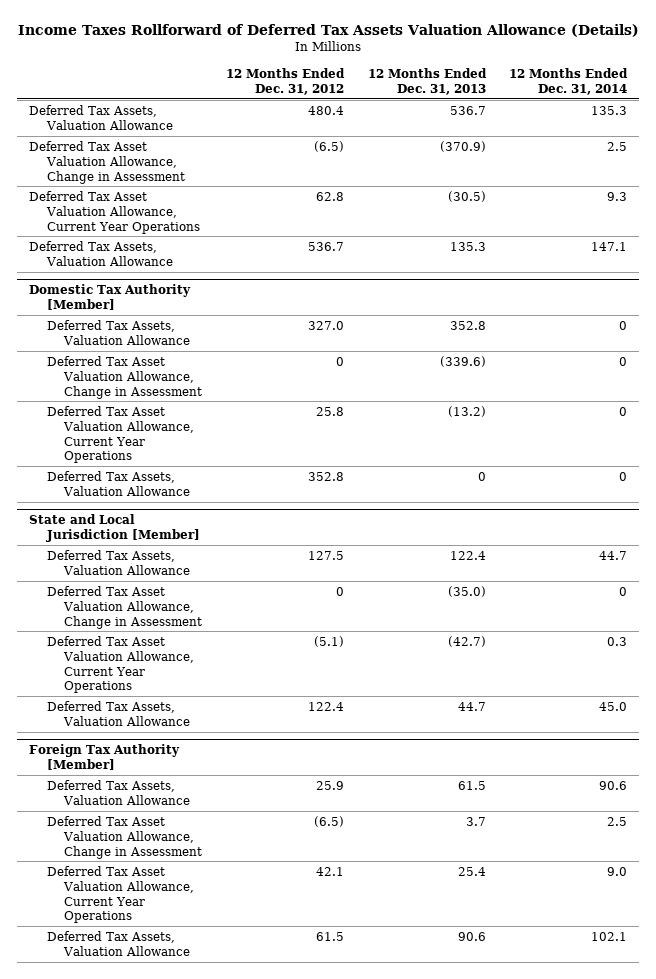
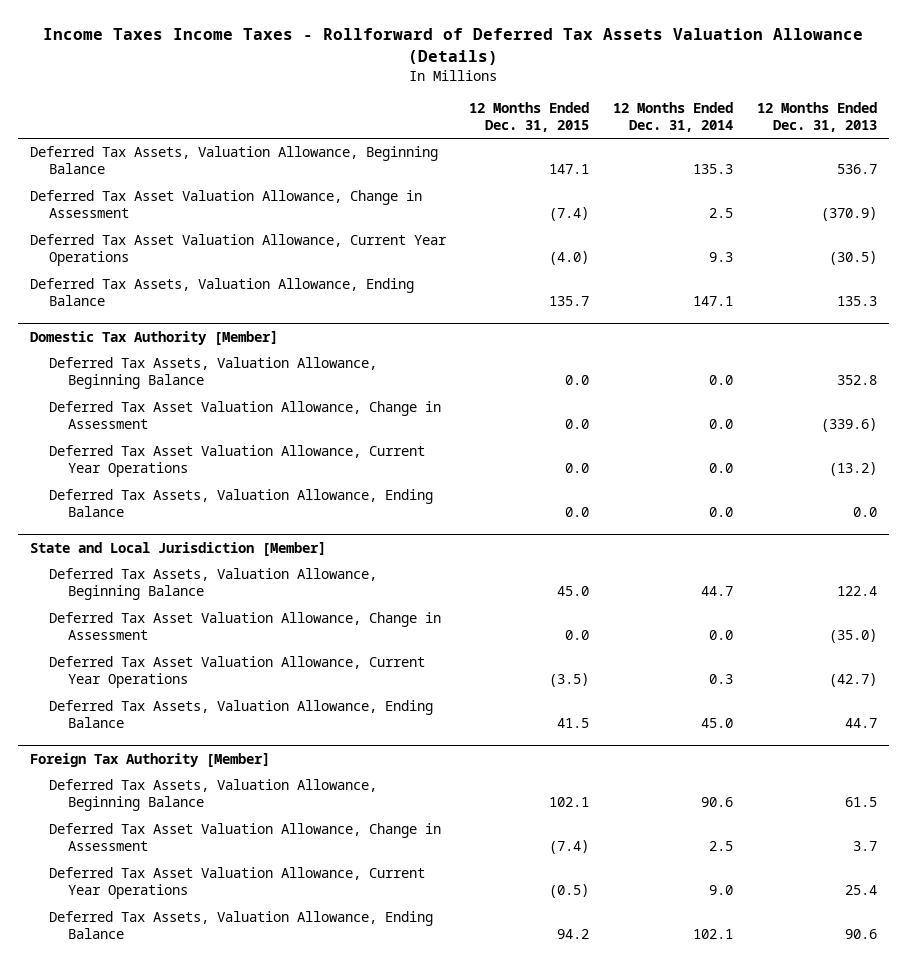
[18,24,640,38] Income Taxes Rollforward of Deferred Tax Assets Valuation Allowance (Details) -> [43,27,864,65] Income Taxes Income Taxes - Rollforward of Deferred Tax Assets Valuation Allowance (Details)
[225,67,345,95] 12 Months Ended Dec. 31, 2012 -> none
none -> [469,102,590,133] 12 Months Ended Dec. 31, 2015
[28,104,173,130] Deferred Tax Assets, Valuation Allowance -> [29,146,438,175] Deferred Tax Assets, Valuation Allowance, Beginning Balance
[28,240,173,266] Deferred Tax Assets, Valuation Allowance -> [29,278,414,307] Deferred Tax Assets, Valuation Allowance, Ending Balance
[46,319,191,345] Deferred Tax Assets, Valuation Allowance -> [48,357,377,390] Deferred Tax Assets, Valuation Allowance, Beginning Balance
[619,320,628,330] 0 -> [709,375,734,386] 0.0
[619,356,628,366] 0 -> [709,419,734,430] 0.0
[619,406,628,416] 0 -> [709,463,734,474] 0.0
[46,470,191,496] Deferred Tax Assets, Valuation Allowance -> [48,489,433,518] Deferred Tax Assets, Valuation Allowance, Ending Balance
[477,471,486,481] 0 -> [853,507,878,518] 0.0
[619,471,628,481] 0 -> [709,507,734,518] 0.0
[46,549,191,575] Deferred Tax Assets, Valuation Allowance -> [48,568,377,601] Deferred Tax Assets, Valuation Allowance, Beginning Balance
[619,586,628,596] 0 -> [709,630,734,641] 0.0
[46,700,191,726] Deferred Tax Assets, Valuation Allowance -> [48,700,433,729] Deferred Tax Assets, Valuation Allowance, Ending Balance
[46,779,191,805] Deferred Tax Assets, Valuation Allowance -> [48,779,377,812] Deferred Tax Assets, Valuation Allowance, Beginning Balance
[46,930,191,956] Deferred Tax Assets, Valuation Allowance -> [48,911,433,940] Deferred Tax Assets, Valuation Allowance, Ending Balance

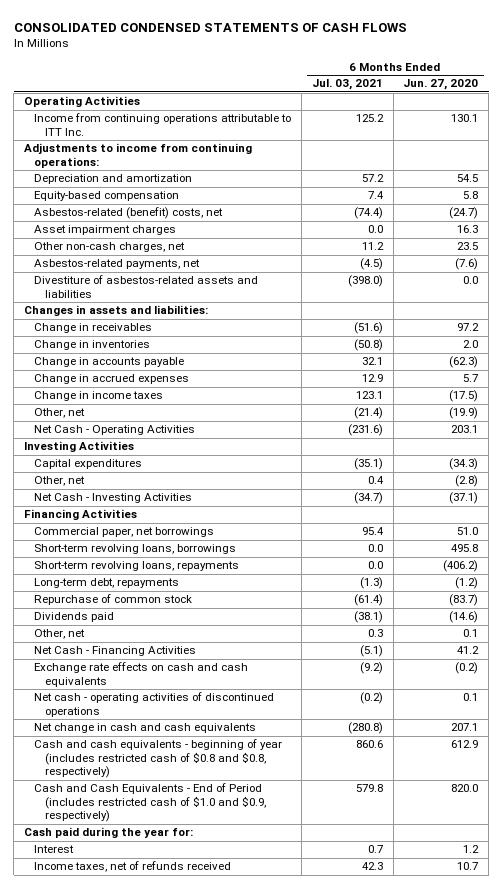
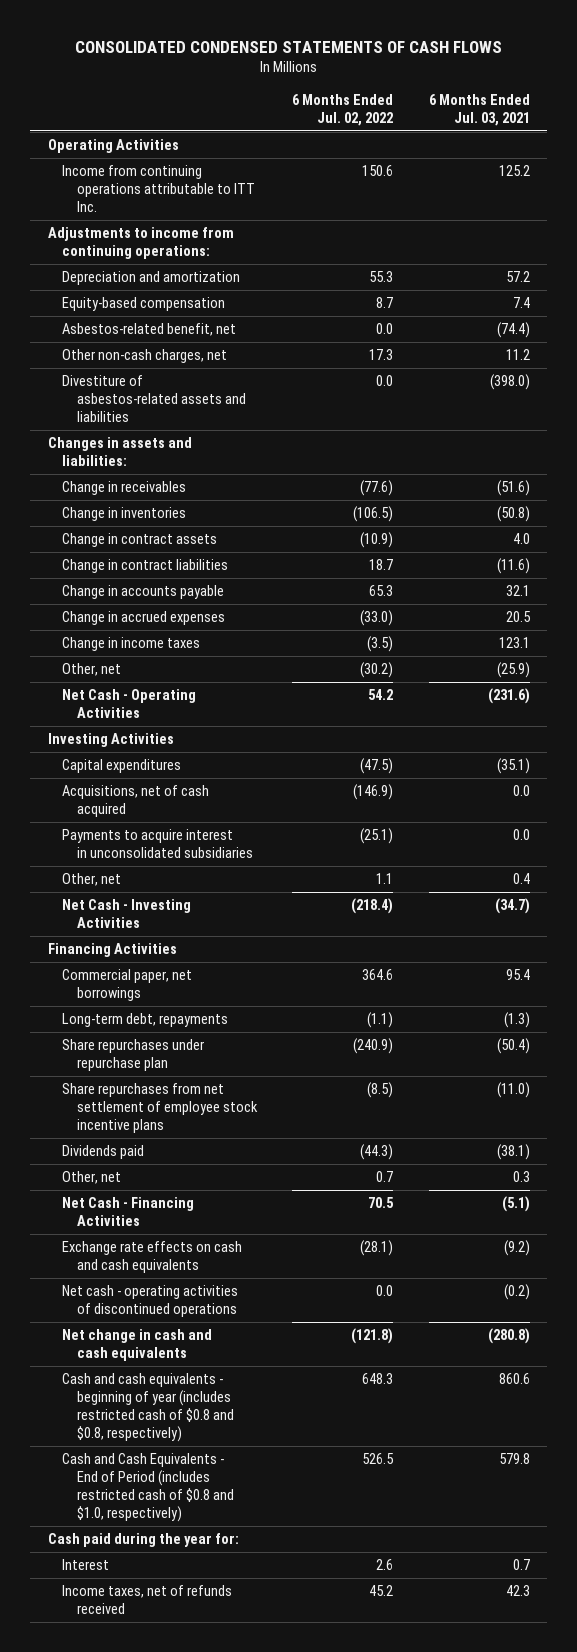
[403,79,479,91] Jun. 27, 2020 -> none
none -> [292,94,394,127] 6 Months Ended Jul. 02, 2022
[34,225,177,236] Asset impairment charges -> none
[34,207,224,220] Asbestos-related (benefit) costs, net -> [62,323,237,337] Asbestos-related benefit, net
[34,259,201,270] Asbestos-related payments, net -> none
none -> [62,533,218,548] Change in contract assets
none -> [62,559,229,574] Change in contract liabilities
[361,374,383,383] 12.9 -> [505,611,531,623] 20.5
[353,407,383,420] (21.4) -> [496,662,530,679] (25.9)
none -> [62,785,210,818] Acquisitions, net of cash acquired
none -> [62,829,253,859] Payments to acquire interest in unconsolidated subsidiaries
[34,544,237,555] Short-term revolving loans, borrowings -> none
[34,561,240,572] Short-term revolving loans, repayments -> none
[34,594,193,606] Repurchase of common stock -> none
none -> [62,1039,205,1072] Share repurchases under repurchase plan
none -> [62,1083,258,1134] Share repurchases from net settlement of employee stock incentive plans
[34,783,266,823] Cash and Cash Equivalents - End of Period (includes restricted cash of $1.0 and $0.9, respectively) -> [62,1453,234,1523] Cash and Cash Equivalents - End of Period (includes restricted cash of $0.8 and $1.0, respectively)

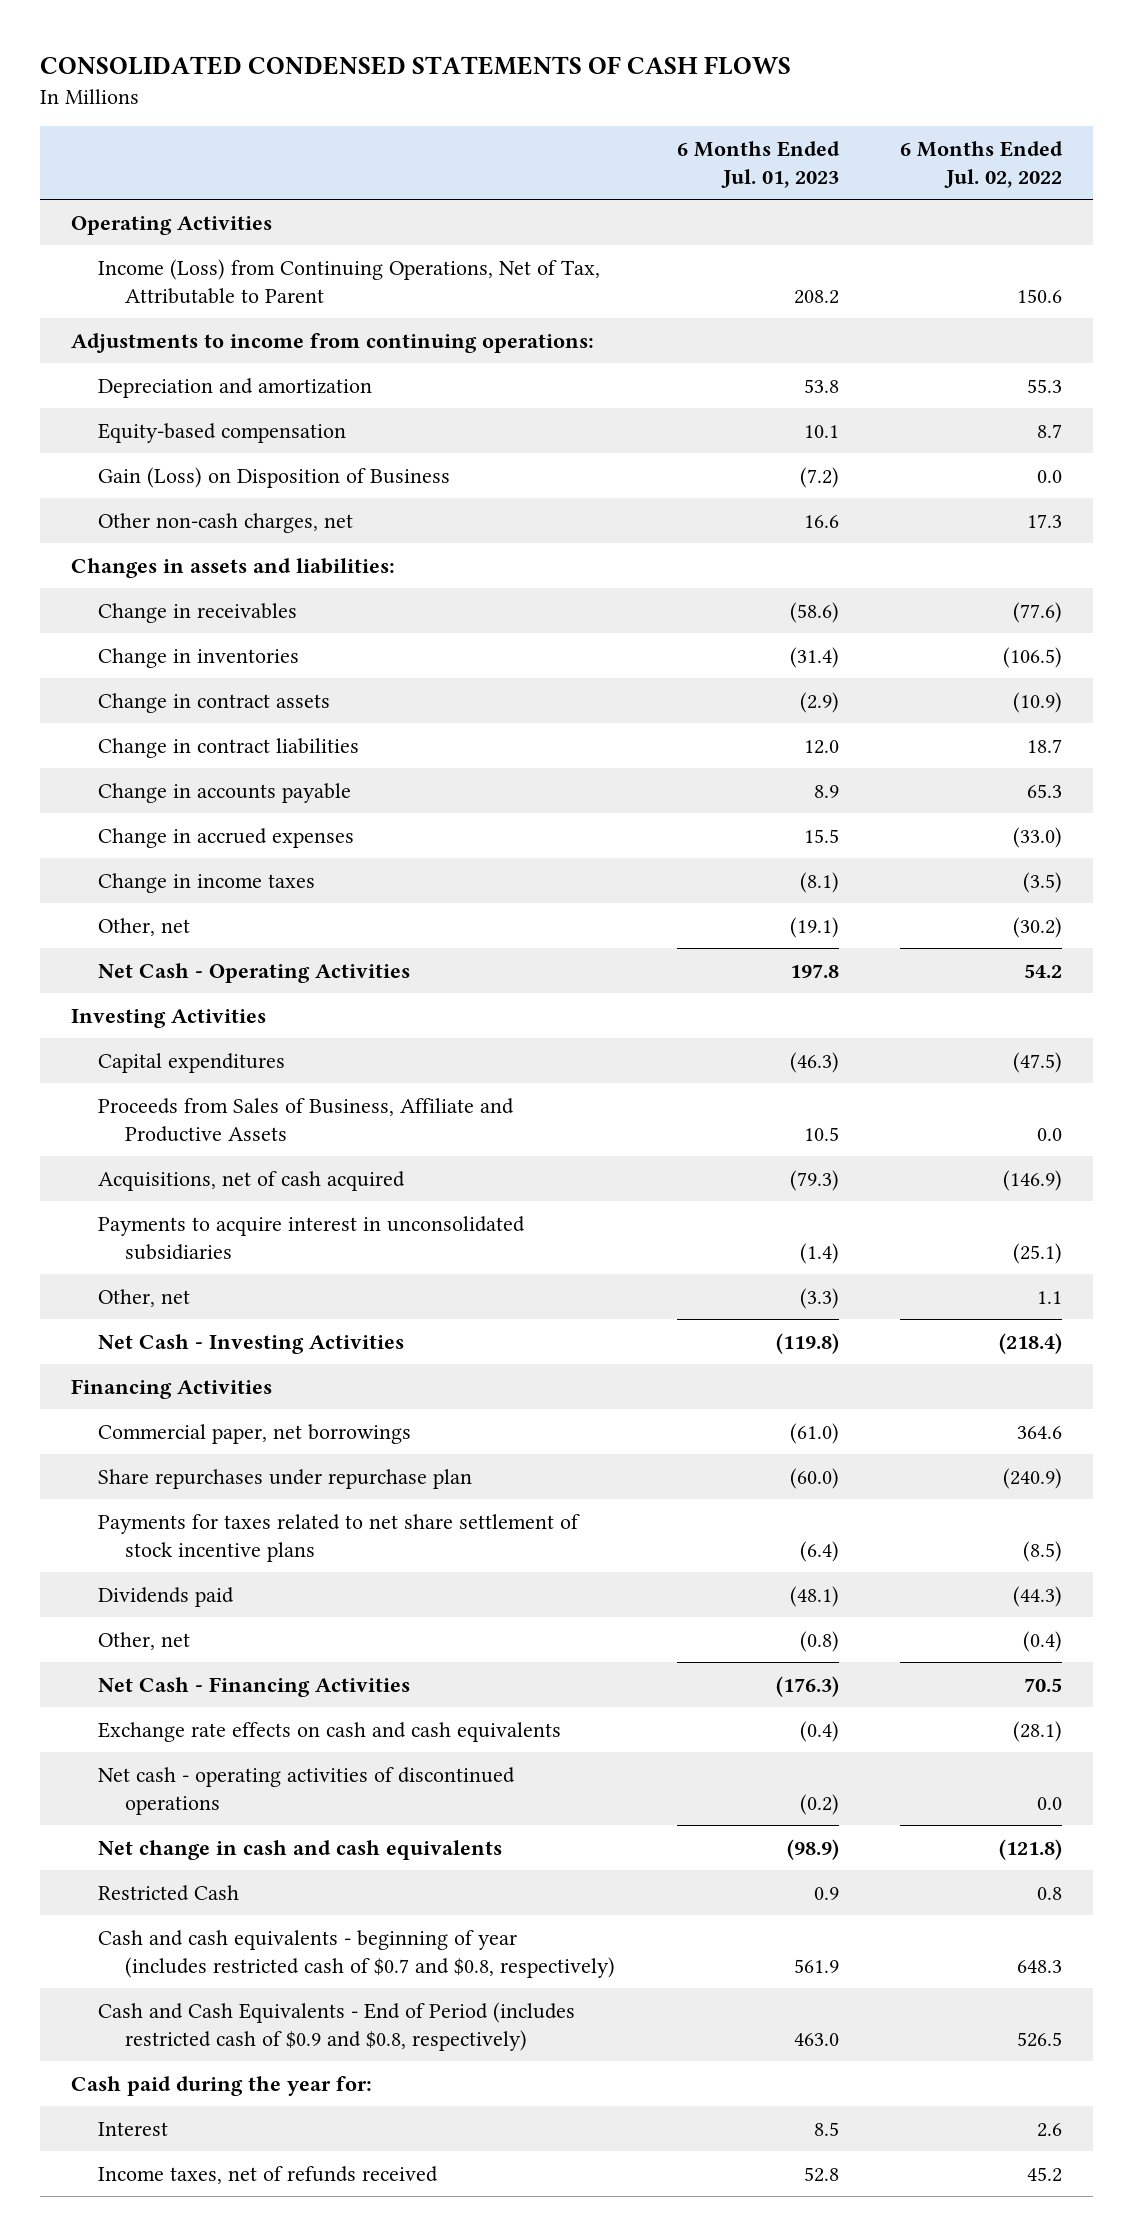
[428,94,530,127] 6 Months Ended Jul. 03, 2021 -> none
none -> [676,141,840,189] 6 Months Ended Jul. 01, 2023
[62,165,255,213] Income from continuing operations attributable to ITT Inc. -> [97,258,600,304] Income (Loss) from Continuing Operations, Net of Tax, Attributable to Parent
[62,323,237,337] Asbestos-related benefit, net -> none
none -> [97,466,450,488] Gain (Loss) on Disposition of Business
[62,375,246,423] Divestiture of asbestos-related assets and liabilities -> none
none -> [97,1097,514,1142] Proceeds from Sales of Business, Affiliate and Productive Assets
[62,1013,229,1028] Long-term debt, repayments -> none
[62,1083,258,1134] Share repurchases from net settlement of employee stock incentive plans -> [97,1513,580,1562] Payments for taxes related to net share settlement of stock incentive plans
[376,1171,394,1183] 0.7 -> [1023,1630,1063,1652] (0.4)
none -> [97,1884,239,1901] Restricted Cash
[62,1373,234,1443] Cash and cash equivalents - beginning of year (includes restricted cash of $0.8 and $0.8, respectively) -> [97,1929,616,1978] Cash and cash equivalents - beginning of year (includes restricted cash of $0.7 and $0.8, respectively)
[62,1453,234,1523] Cash and Cash Equivalents - End of Period (includes restricted cash of $0.8 and $1.0, respectively) -> [97,2001,575,2051] Cash and Cash Equivalents - End of Period (includes restricted cash of $0.9 and $0.8, respectively)

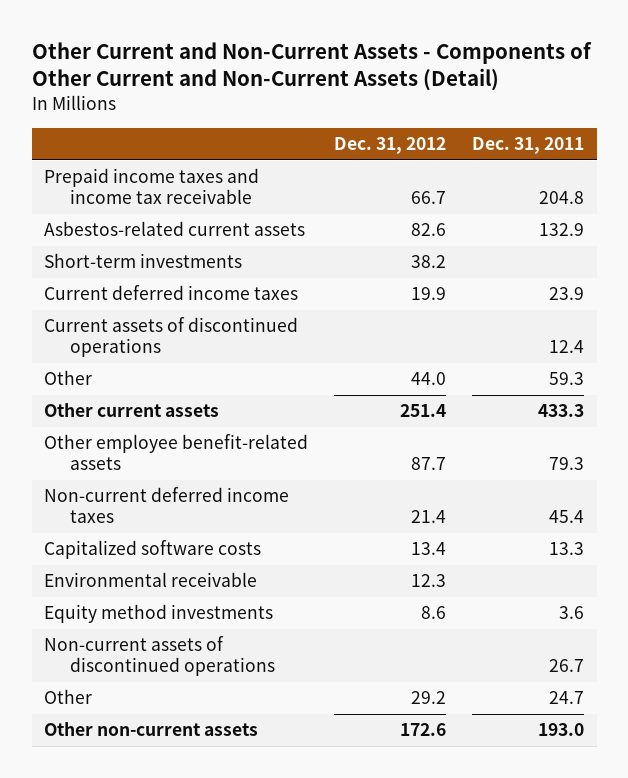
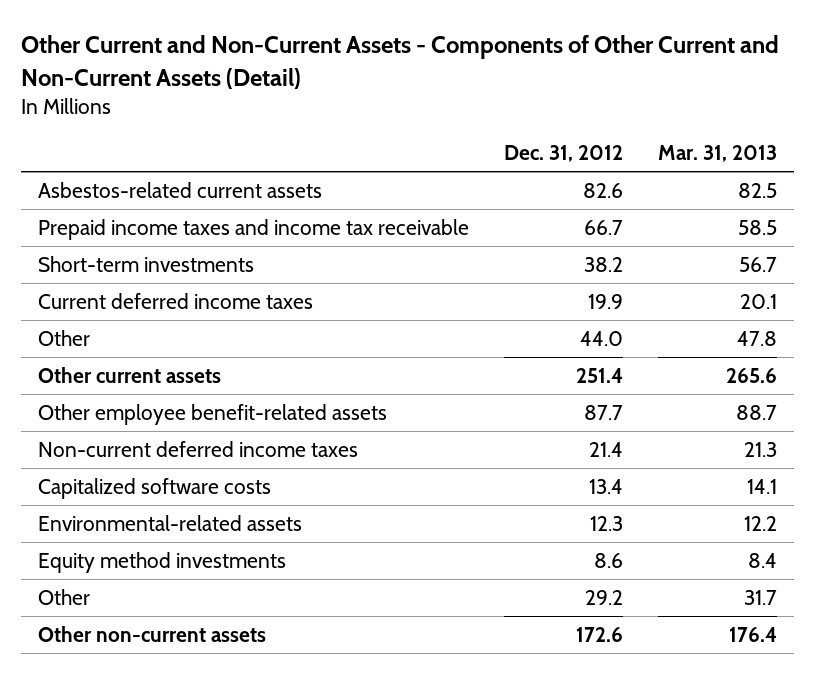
[471,137,584,155] Dec. 31, 2011 -> none
none -> [657,145,777,163] Mar. 31, 2013
[44,168,260,205] Prepaid income taxes and income tax receivable -> [38,218,470,240] Prepaid income taxes and income tax receivable
[44,317,299,358] Current assets of discontinued operations -> none
[44,572,258,588] Environmental receivable -> [38,514,303,531] Environmental-related assets
[44,636,275,677] Non-current assets of discontinued operations -> none

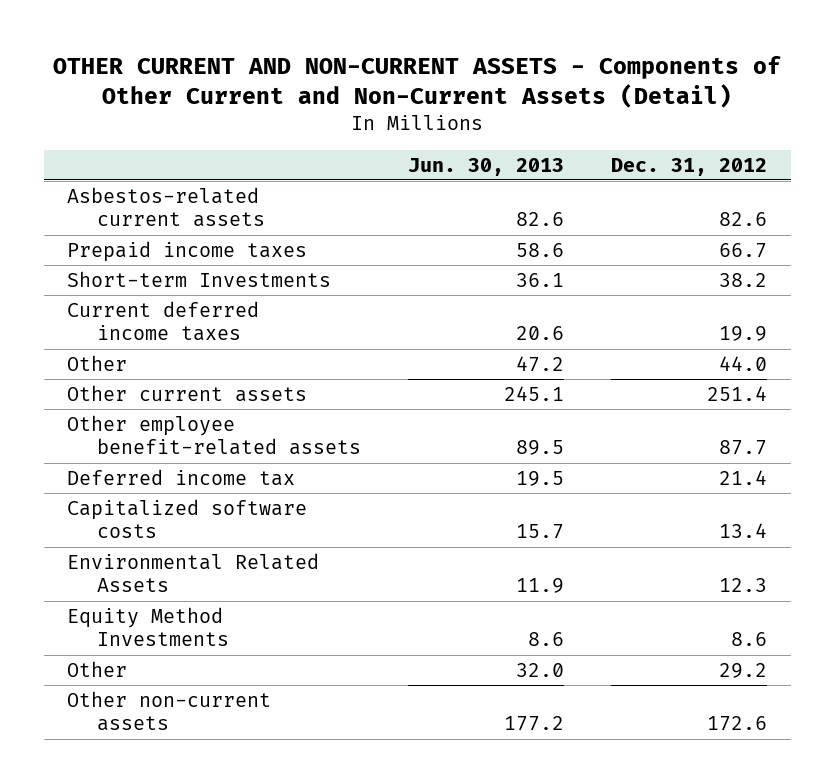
[20,35,779,89] Other Current and Non-Current Assets - Components of Other Current and Non-Current Assets (Detail) -> [53,55,782,109] OTHER CURRENT AND NON-CURRENT ASSETS - Components of Other Current and Non-Current Assets (Detail)
[657,145,777,163] Mar. 31, 2013 -> none
none -> [408,157,565,176] Jun. 30, 2013
[38,218,470,240] Prepaid income taxes and income tax receivable -> [67,240,308,262] Prepaid income taxes
[38,255,255,272] Short-term investments -> [67,270,332,287] Short-term Investments
[38,440,359,457] Non-current deferred income taxes -> [67,468,296,486] Deferred income tax
[38,514,303,531] Environmental-related assets -> [67,552,320,593] Environmental Related Assets
[38,551,287,573] Equity method investments -> [67,606,230,647] Equity Method Investments

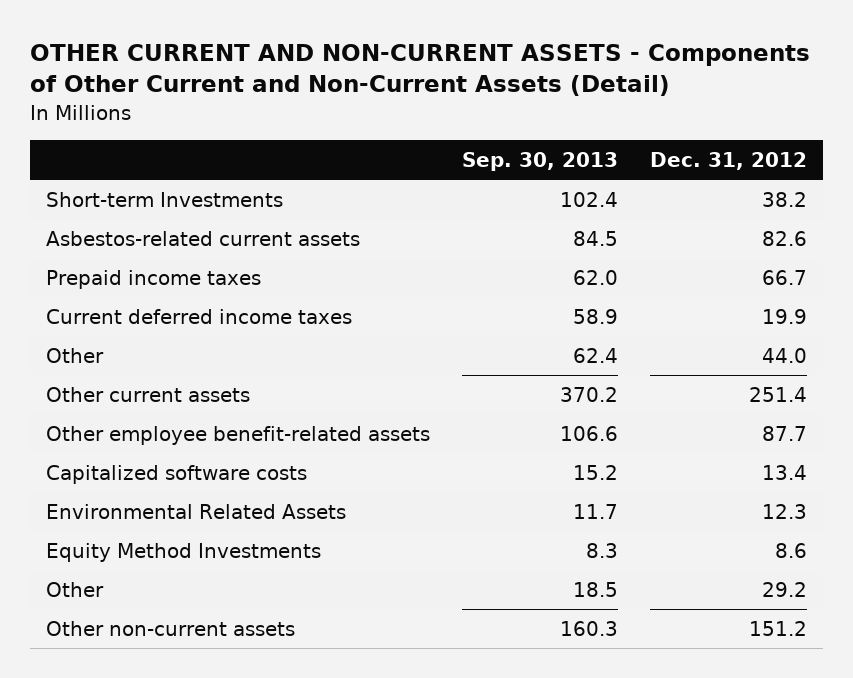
[408,157,565,176] Jun. 30, 2013 -> none
none -> [462,151,619,171] Sep. 30, 2013
[67,270,332,287] Short-term Investments -> [45,191,283,207] Short-term Investments
[67,468,296,486] Deferred income tax -> none
[707,716,768,732] 172.6 -> [749,620,808,636] 151.2

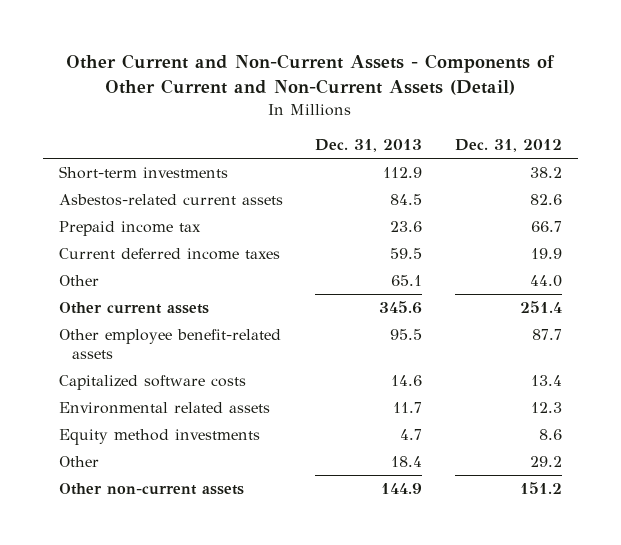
[29,44,810,97] OTHER CURRENT AND NON-CURRENT ASSETS - Components of Other Current and Non-Current Assets (Detail) -> [66,53,556,95] Other Current and Non-Current Assets - Components of Other Current and Non-Current Assets (Detail)
[462,151,619,171] Sep. 30, 2013 -> none
none -> [315,139,423,153] Dec. 31, 2013
[45,191,283,207] Short-term Investments -> [59,166,229,180] Short-term investments
[45,269,261,289] Prepaid income taxes -> [59,221,202,237] Prepaid income tax
[45,503,346,519] Environmental Related Assets -> [59,402,271,415] Environmental related assets
[45,542,321,562] Equity Method Investments -> [59,429,261,446] Equity method investments

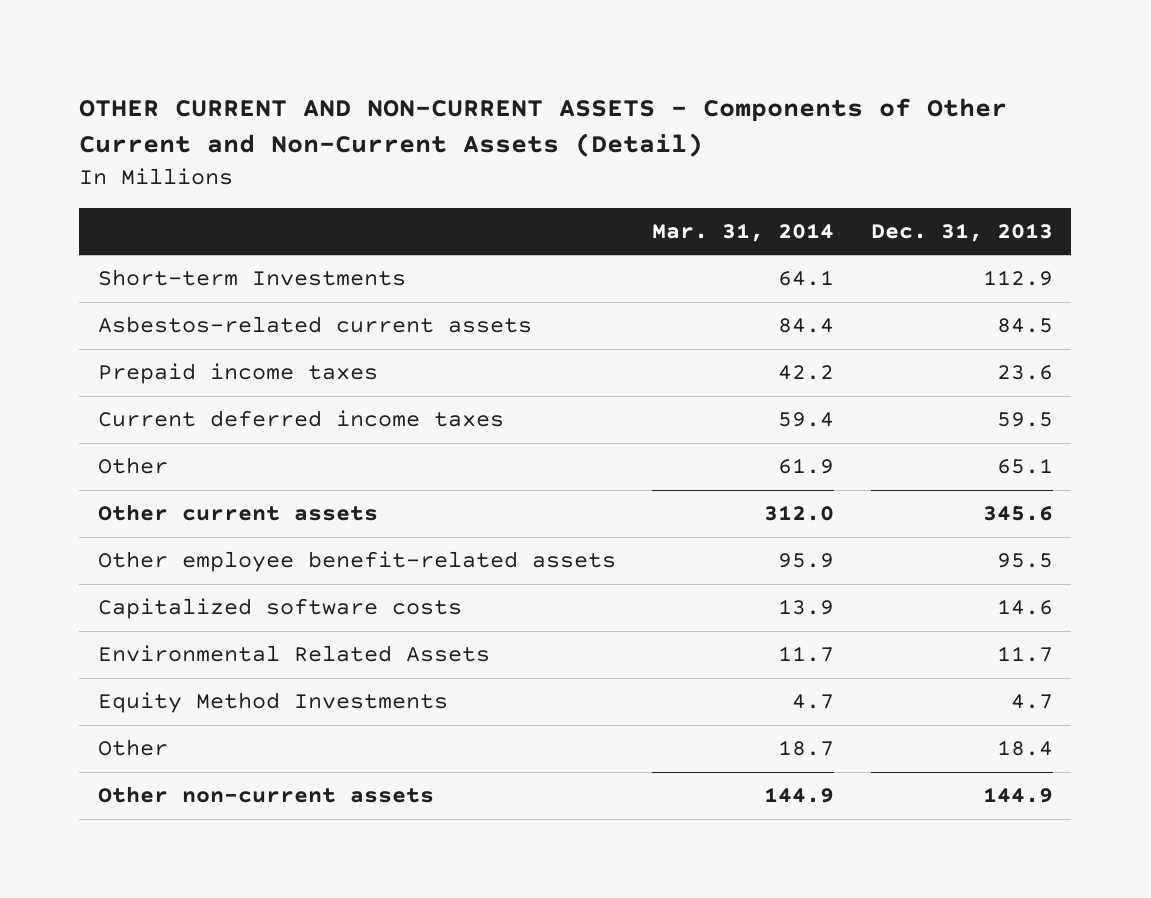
[66,53,556,95] Other Current and Non-Current Assets - Components of Other Current and Non-Current Assets (Detail) -> [79,97,1008,158] OTHER CURRENT AND NON-CURRENT ASSETS - Components of Other Current and Non-Current Assets (Detail)
[454,139,562,153] Dec. 31, 2012 -> none
none -> [652,222,835,242] Mar. 31, 2014
[59,166,229,180] Short-term investments -> [97,269,406,287] Short-term Investments
[59,221,202,237] Prepaid income tax -> [97,363,378,385] Prepaid income taxes
[59,402,271,415] Environmental related assets -> [97,645,490,663] Environmental Related Assets
[59,429,261,446] Equity method investments -> [97,692,448,714] Equity Method Investments

